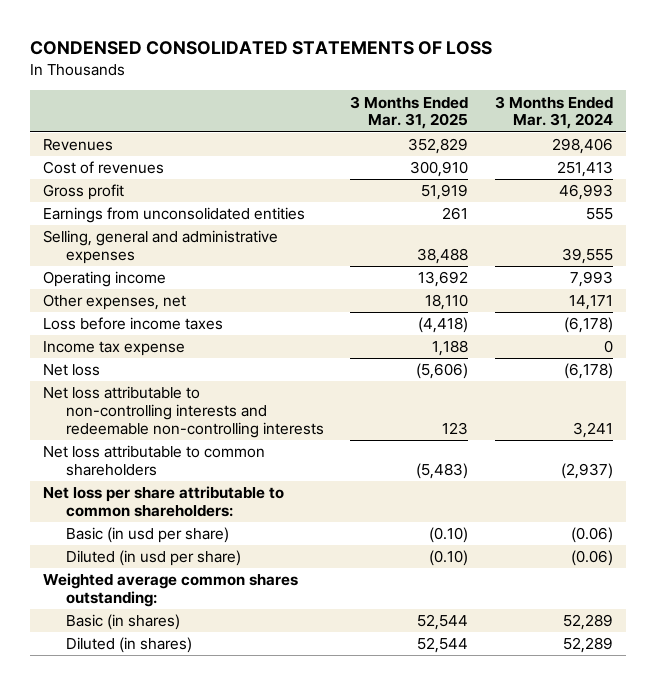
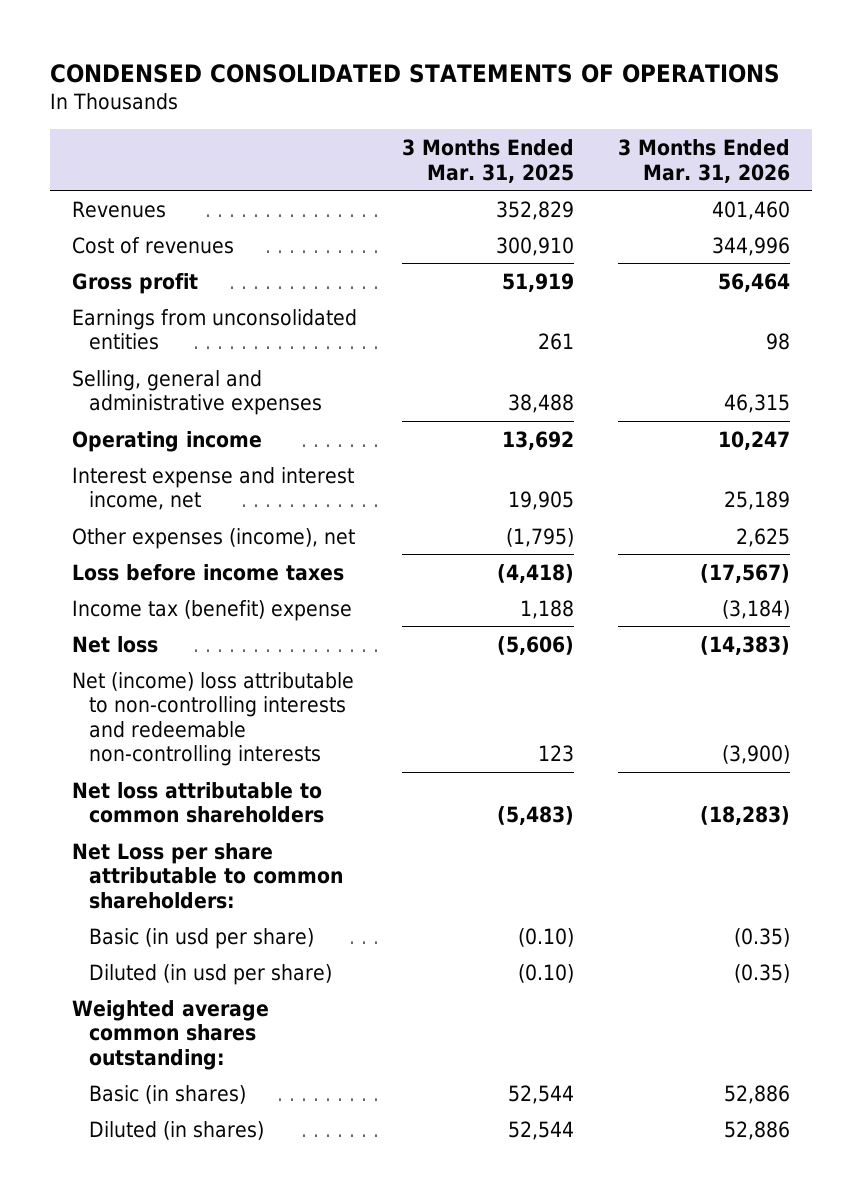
[30,41,493,56] CONDENSED CONSOLIDATED STATEMENTS OF LOSS -> [50,63,781,83] CONDENSED CONSOLIDATED STATEMENTS OF OPERATIONS
[495,95,614,130] 3 Months Ended Mar. 31, 2024 -> none
none -> [617,139,790,183] 3 Months Ended Mar. 31, 2026
none -> [72,466,355,511] Interest expense and interest income, net
[43,294,187,311] Other expenses, net -> [72,527,356,549] Other expenses (income), net
[425,294,469,311] 18,110 -> [505,527,574,547] (1,795)
[43,341,186,357] Income tax expense -> [72,599,353,621] Income tax (benefit) expense
[43,386,324,439] Net loss attributable to non-controlling interests and redeemable non-controlling interests -> [72,671,355,767] Net (income) loss attributable to non-controlling interests and redeemable non-controlling interests
[43,486,285,518] Net loss per share attributable to common shareholders: -> [72,842,344,909] Net Loss per share attributable to common shareholders:

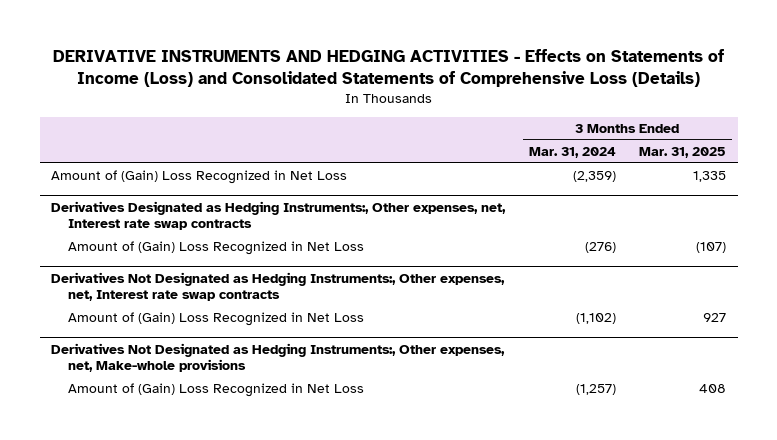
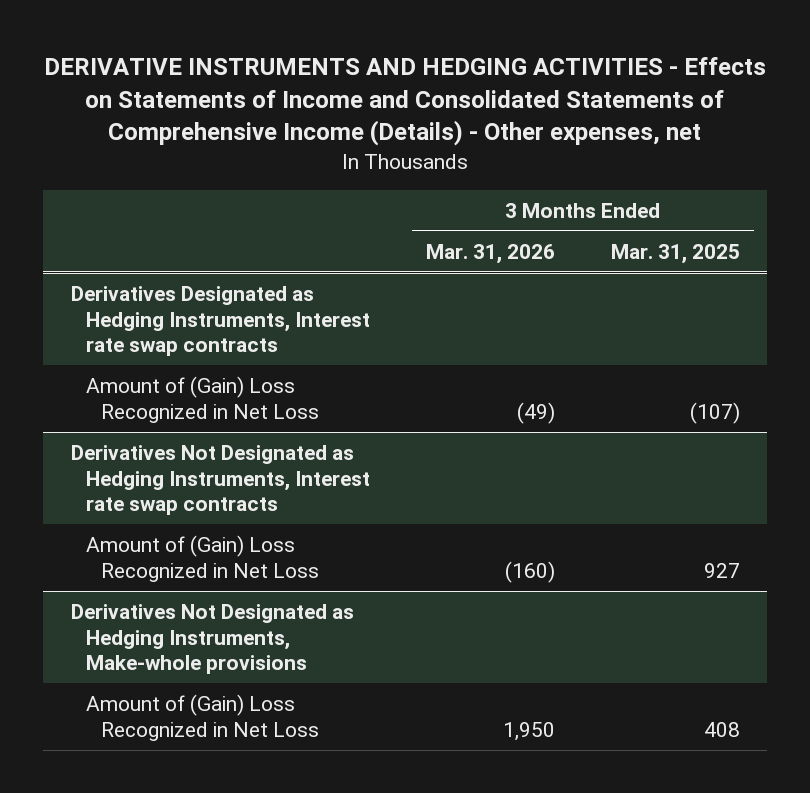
[52,48,724,87] DERIVATIVE INSTRUMENTS AND HEDGING ACTIVITIES - Effects on Statements of Income (Loss) and Consolidated Statements of Comprehensive Loss (Details) -> [44,57,767,147] DERIVATIVE INSTRUMENTS AND HEDGING ACTIVITIES - Effects on Statements of Income and Consolidated Statements of Comprehensive Income (Details) - Other expenses, net
[528,147,616,159] Mar. 31, 2024 -> none
none -> [425,243,555,264] Mar. 31, 2026
[51,170,348,185] Amount of (Gain) Loss Recognized in Net Loss -> none
[51,200,507,231] Derivatives Designated as Hedging Instruments:, Other expenses, net, Interest rate swap contracts -> [70,285,370,357] Derivatives Designated as Hedging Instruments, Interest rate swap contracts
[51,271,506,302] Derivatives Not Designated as Hedging Instruments:, Other expenses, net, Interest rate swap contracts -> [70,444,370,516] Derivatives Not Designated as Hedging Instruments, Interest rate swap contracts
[51,342,506,373] Derivatives Not Designated as Hedging Instruments:, Other expenses, net, Make-whole provisions -> [70,603,354,675] Derivatives Not Designated as Hedging Instruments, Make-whole provisions

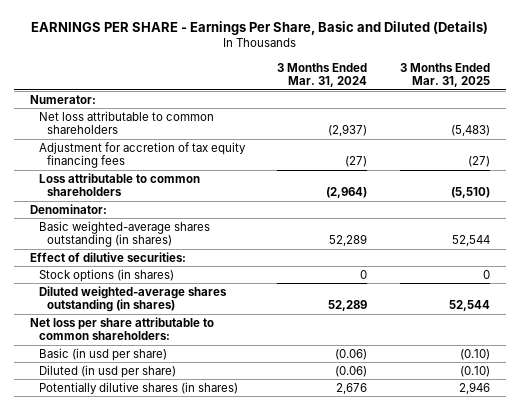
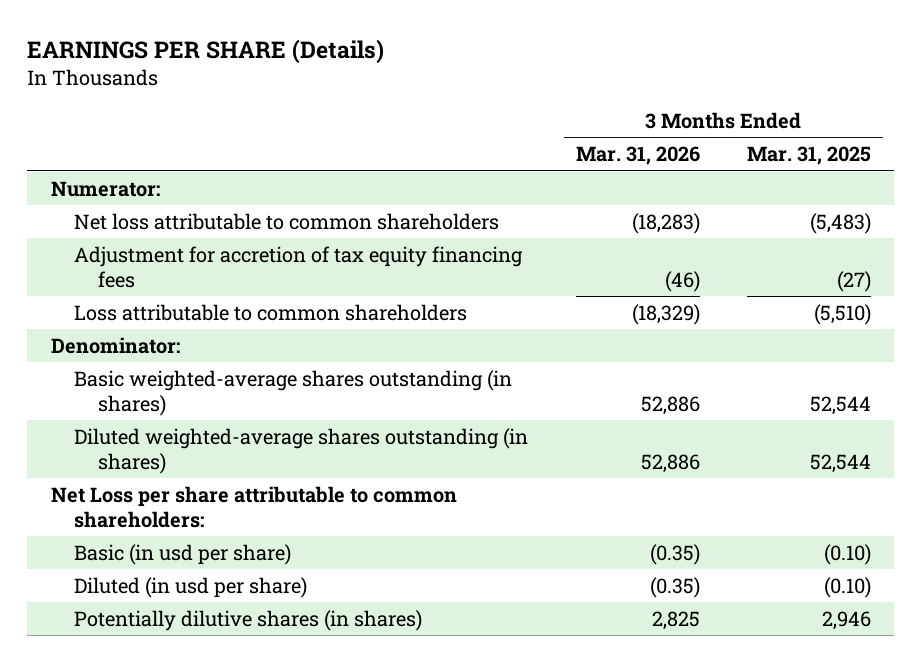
[31,20,489,35] EARNINGS PER SHARE - Earnings Per Share, Basic and Diluted (Details) -> [27,39,385,65] EARNINGS PER SHARE (Details)
[277,62,368,88] 3 Months Ended Mar. 31, 2024 -> none
none -> [575,146,700,166] Mar. 31, 2026
[30,251,187,262] Effect of dilutive securities: -> none
[38,268,174,282] Stock options (in shares) -> none
[30,316,215,341] Net loss per share attributable to common shareholders: -> [50,485,457,529] Net Loss per share attributable to common shareholders:

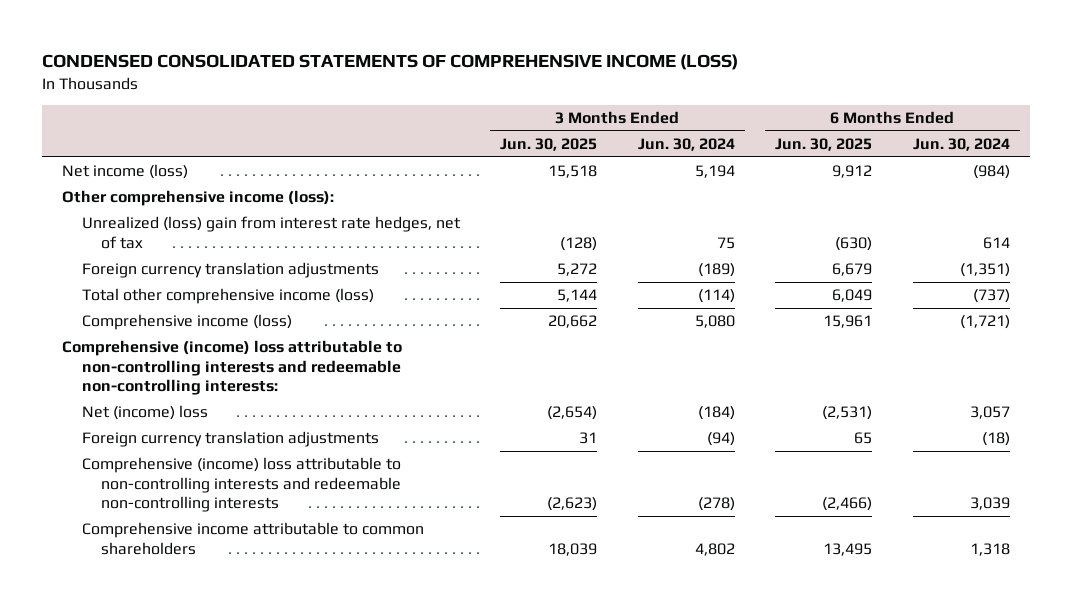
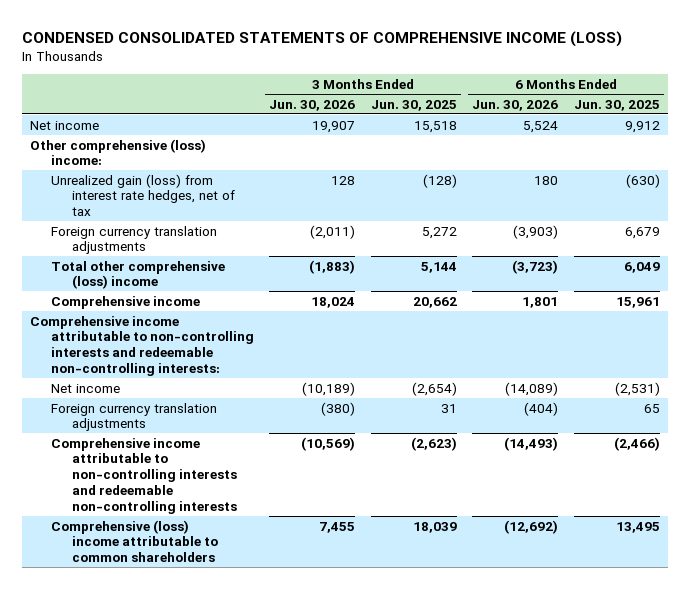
[637,138,735,152] Jun. 30, 2024 -> none
[912,138,1010,152] Jun. 30, 2024 -> none
none -> [269,99,356,111] Jun. 30, 2026
none -> [472,99,559,111] Jun. 30, 2026
[62,164,189,180] Net income (loss) -> [29,120,99,130] Net income
[62,190,335,207] Other comprehensive income (loss): -> [29,138,206,166] Other comprehensive (loss) income:
[81,216,461,249] Unrealized (loss) gain from interest rate hedges, net of tax -> [50,173,235,217] Unrealized gain (loss) from interest rate hedges, net of tax
[81,288,374,305] Total other comprehensive income (loss) -> [50,260,225,290] Total other comprehensive (loss) income
[81,314,292,331] Comprehensive income (loss) -> [50,295,200,309] Comprehensive income
[62,340,403,396] Comprehensive (income) loss attributable to non-controlling interests and redeemable non-controlling interests: -> [29,315,254,376] Comprehensive income attributable to non-controlling interests and redeemable non-controlling interests:
[81,405,208,421] Net (income) loss -> [50,383,120,393] Net income
[81,457,402,513] Comprehensive (income) loss attributable to non-controlling interests and redeemable non-controlling interests -> [50,437,237,514] Comprehensive income attributable to non-controlling interests and redeemable non-controlling interests
[81,522,424,555] Comprehensive income attributable to common shareholders -> [50,519,218,563] Comprehensive (loss) income attributable to common shareholders

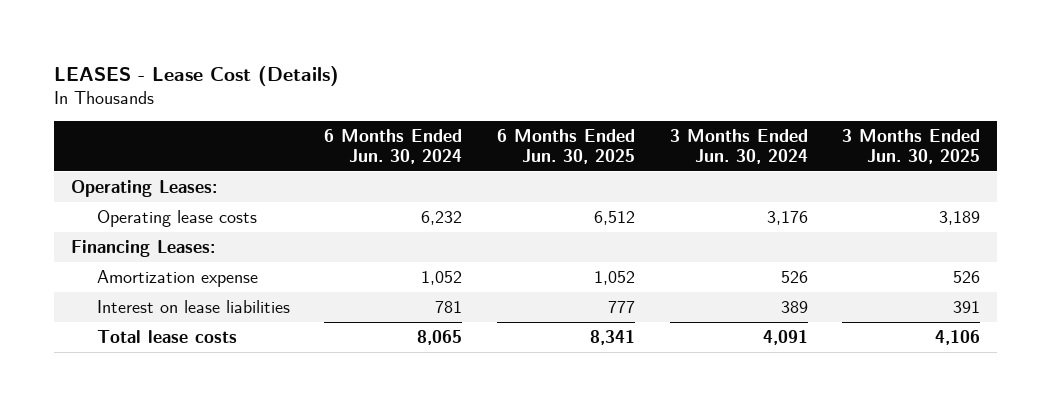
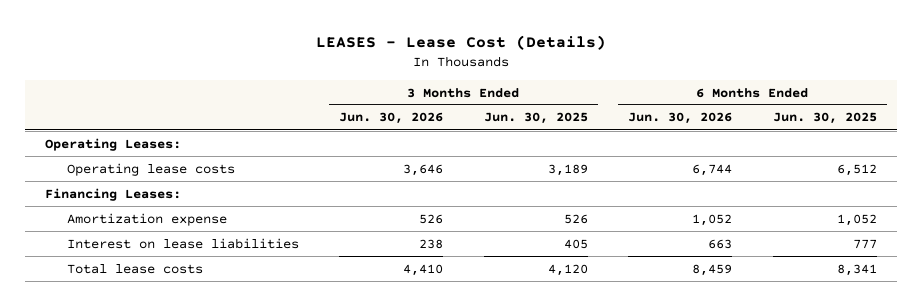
[324,129,463,165] 6 Months Ended Jun. 30, 2024 -> none
[669,129,808,165] 3 Months Ended Jun. 30, 2024 -> none
none -> [339,112,444,125] Jun. 30, 2026
none -> [628,112,733,125] Jun. 30, 2026
[953,300,981,313] 391 -> [563,238,588,249] 405
[935,329,981,345] 4,106 -> [547,263,588,276] 4,120

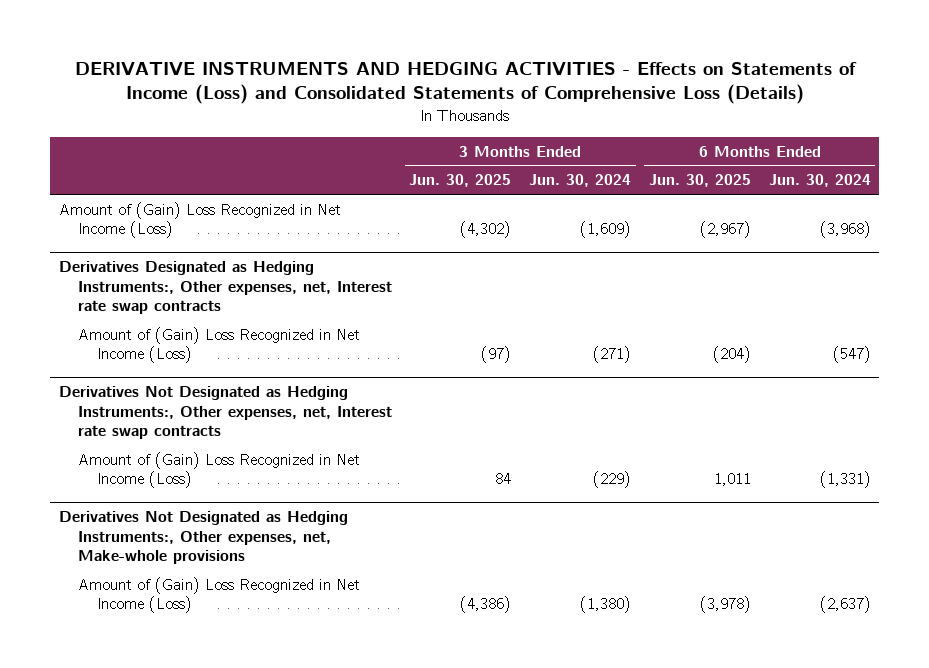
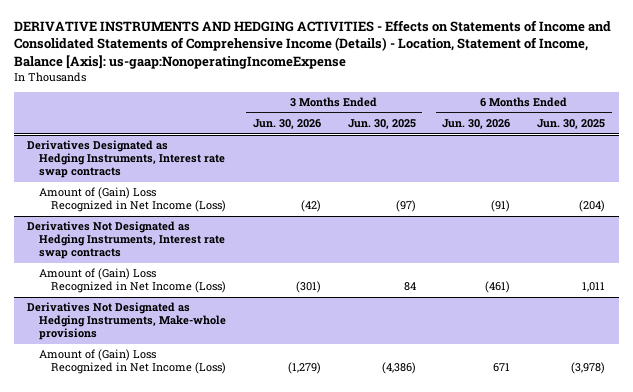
[74,61,857,105] DERIVATIVE INSTRUMENTS AND HEDGING ACTIVITIES - Effects on Statements of Income (Loss) and Consolidated Statements of Comprehensive Loss (Details) -> [13,20,611,69] DERIVATIVE INSTRUMENTS AND HEDGING ACTIVITIES - Effects on Statements of Income and Consolidated Statements of Comprehensive Income (Details) - Location, Statement of Income, Balance [Axis]: us-gaap:NonoperatingIncomeExpense
[529,174,632,188] Jun. 30, 2024 -> none
[768,174,871,188] Jun. 30, 2024 -> none
none -> [252,119,321,130] Jun. 30, 2026
none -> [442,119,511,130] Jun. 30, 2026
[58,201,341,239] Amount of (Gain) Loss Recognized in Net Income (Loss) -> none
[58,261,392,314] Derivatives Designated as Hedging Instruments:, Other expenses, net, Interest rate swap contracts -> [27,140,225,179] Derivatives Designated as Hedging Instruments, Interest rate swap contracts
[58,386,392,439] Derivatives Not Designated as Hedging Instruments:, Other expenses, net, Interest rate swap contracts -> [27,221,225,260] Derivatives Not Designated as Hedging Instruments, Interest rate swap contracts
[58,511,348,564] Derivatives Not Designated as Hedging Instruments:, Other expenses, net, Make-whole provisions -> [27,302,226,341] Derivatives Not Designated as Hedging Instruments, Make-whole provisions

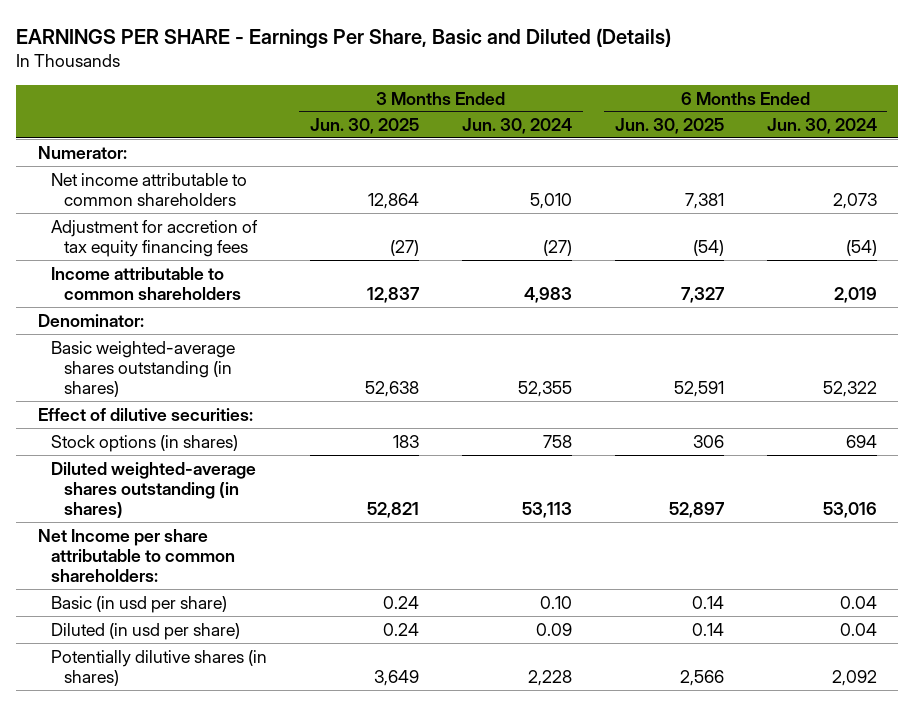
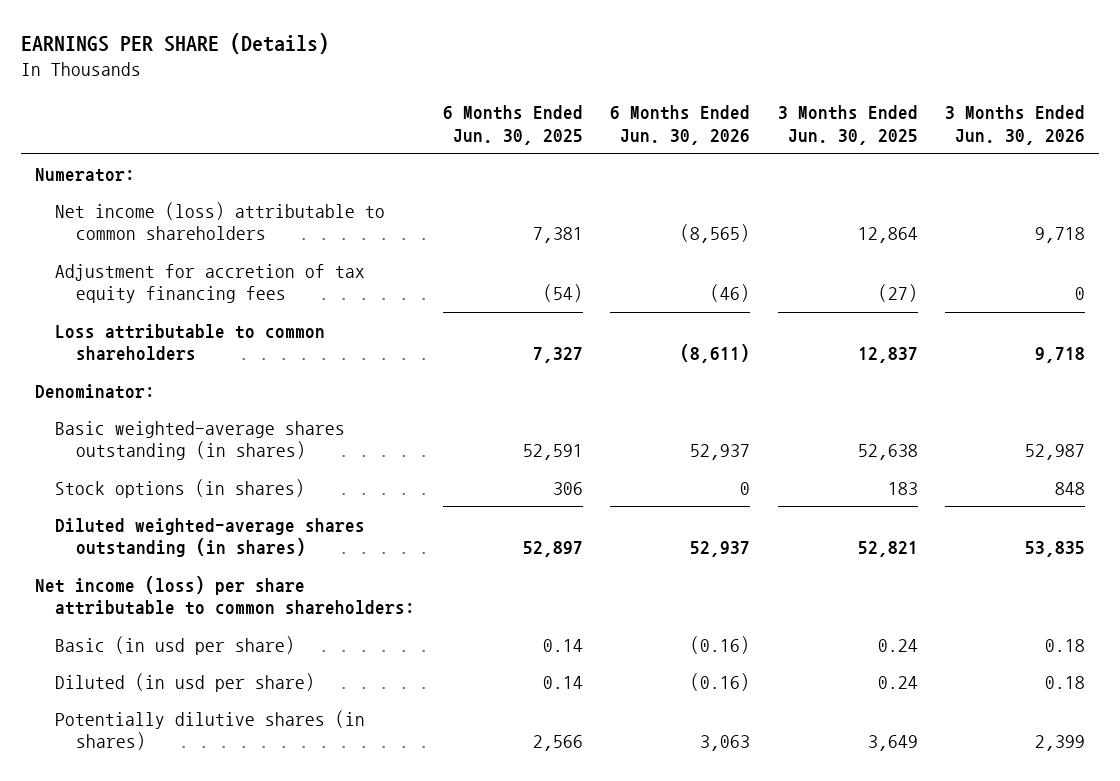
[16,27,672,48] EARNINGS PER SHARE - Earnings Per Share, Basic and Diluted (Details) -> [21,33,330,55] EARNINGS PER SHARE (Details)
[461,118,572,135] Jun. 30, 2024 -> none
[766,118,877,135] Jun. 30, 2024 -> none
none -> [610,105,751,146] 6 Months Ended Jun. 30, 2026
none -> [945,105,1086,146] 3 Months Ended Jun. 30, 2026
[51,172,248,206] Net income attributable to common shareholders -> [55,201,386,241] Net income (loss) attributable to common shareholders
[51,266,242,300] Income attributable to common shareholders -> [55,323,326,361] Loss attributable to common shareholders
[37,407,253,421] Effect of dilutive securities: -> none
[37,528,236,583] Net Income per share attributable to common shareholders: -> [34,575,416,616] Net income (loss) per share attributable to common shareholders:

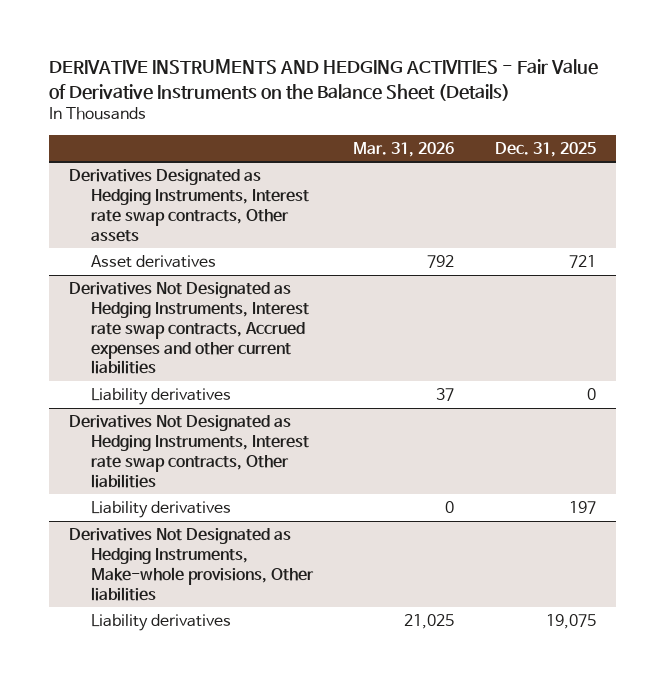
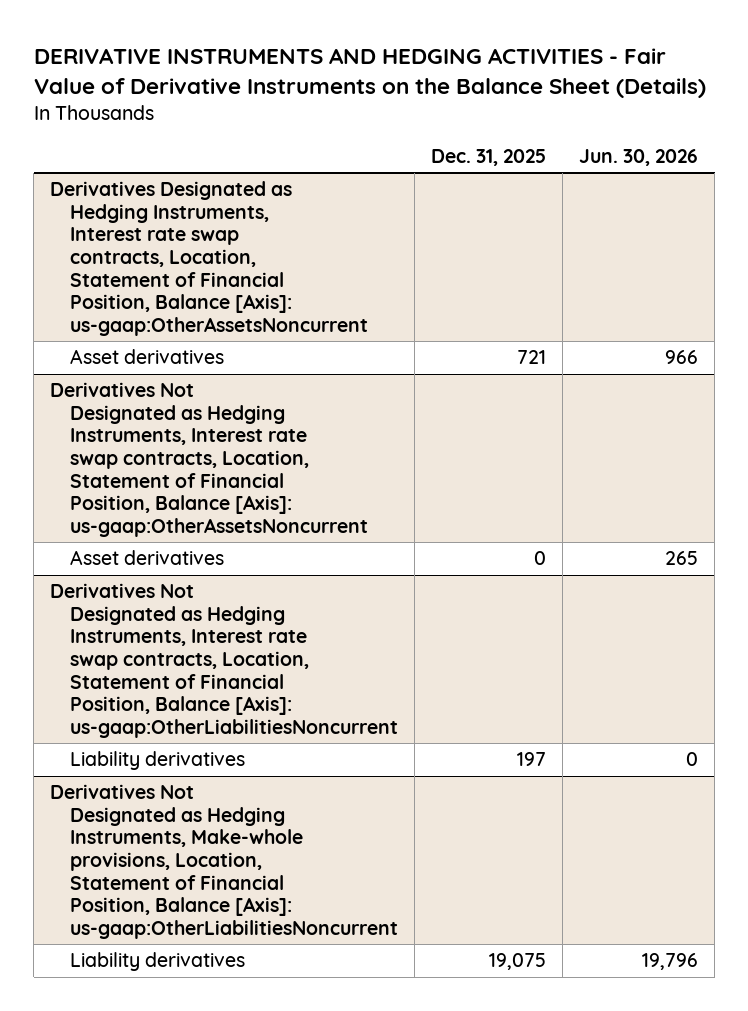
[353,141,455,157] Mar. 31, 2026 -> none
none -> [579,148,699,166] Jun. 30, 2026
[68,169,310,242] Derivatives Designated as Hedging Instruments, Interest rate swap contracts, Other assets -> none
none -> [50,181,369,336] Derivatives Designated as Hedging Instruments, Interest rate swap contracts, Location, Statement of Financial Position, Balance [Axis]: us-gaap:OtherAssetsNoncurrent
[68,282,310,375] Derivatives Not Designated as Hedging Instruments, Interest rate swap contracts, Accrued expenses and other current liabilities -> none
[91,388,232,406] Liability derivatives -> none
[68,415,310,488] Derivatives Not Designated as Hedging Instruments, Interest rate swap contracts, Other liabilities -> none
none -> [50,382,369,537] Derivatives Not Designated as Hedging Instruments, Interest rate swap contracts, Location, Statement of Financial Position, Balance [Axis]: us-gaap:OtherAssetsNoncurrent
none -> [70,550,225,566] Asset derivatives
none -> [50,583,399,738] Derivatives Not Designated as Hedging Instruments, Interest rate swap contracts, Location, Statement of Financial Position, Balance [Axis]: us-gaap:OtherLiabilitiesNoncurrent
[68,528,315,601] Derivatives Not Designated as Hedging Instruments, Make-whole provisions, Other liabilities -> none
none -> [50,784,399,939] Derivatives Not Designated as Hedging Instruments, Make-whole provisions, Location, Statement of Financial Position, Balance [Axis]: us-gaap:OtherLiabilitiesNoncurrent

